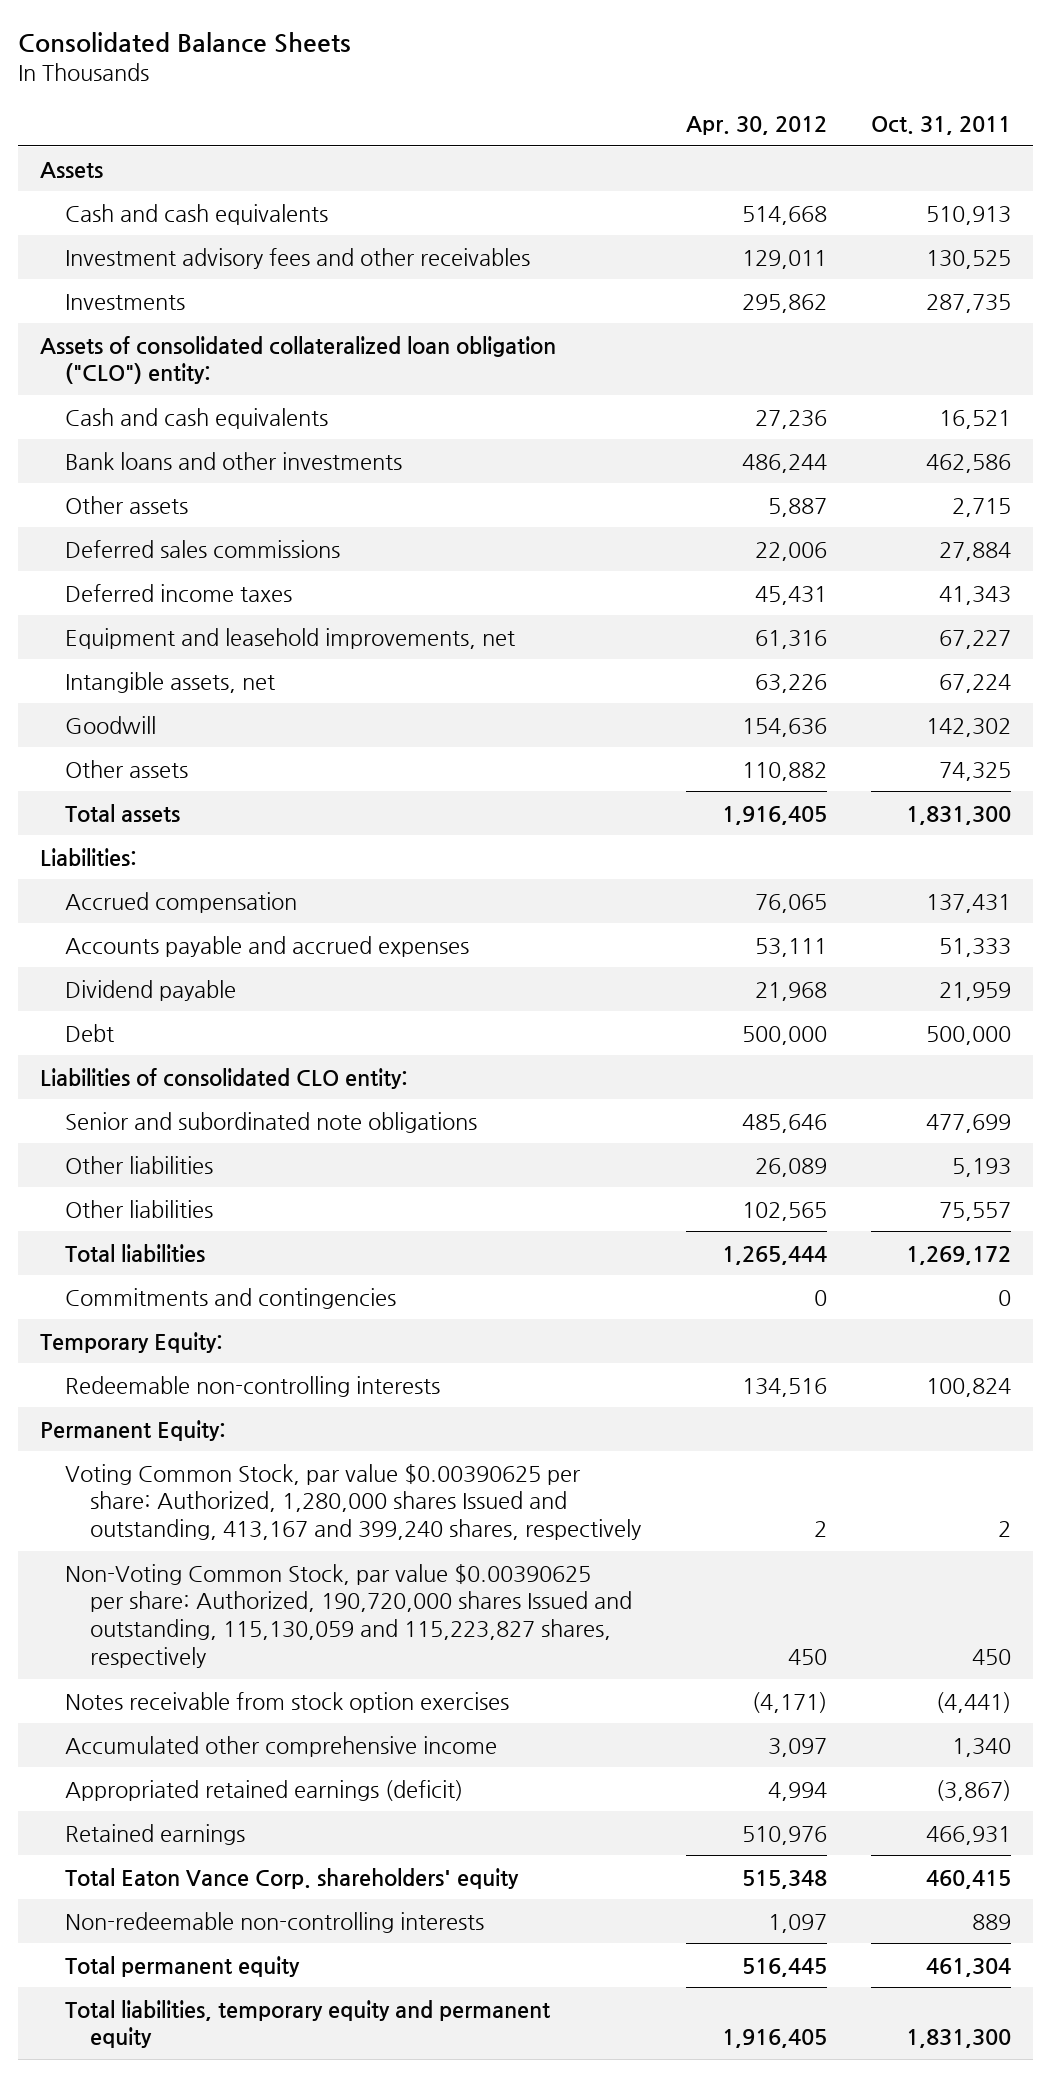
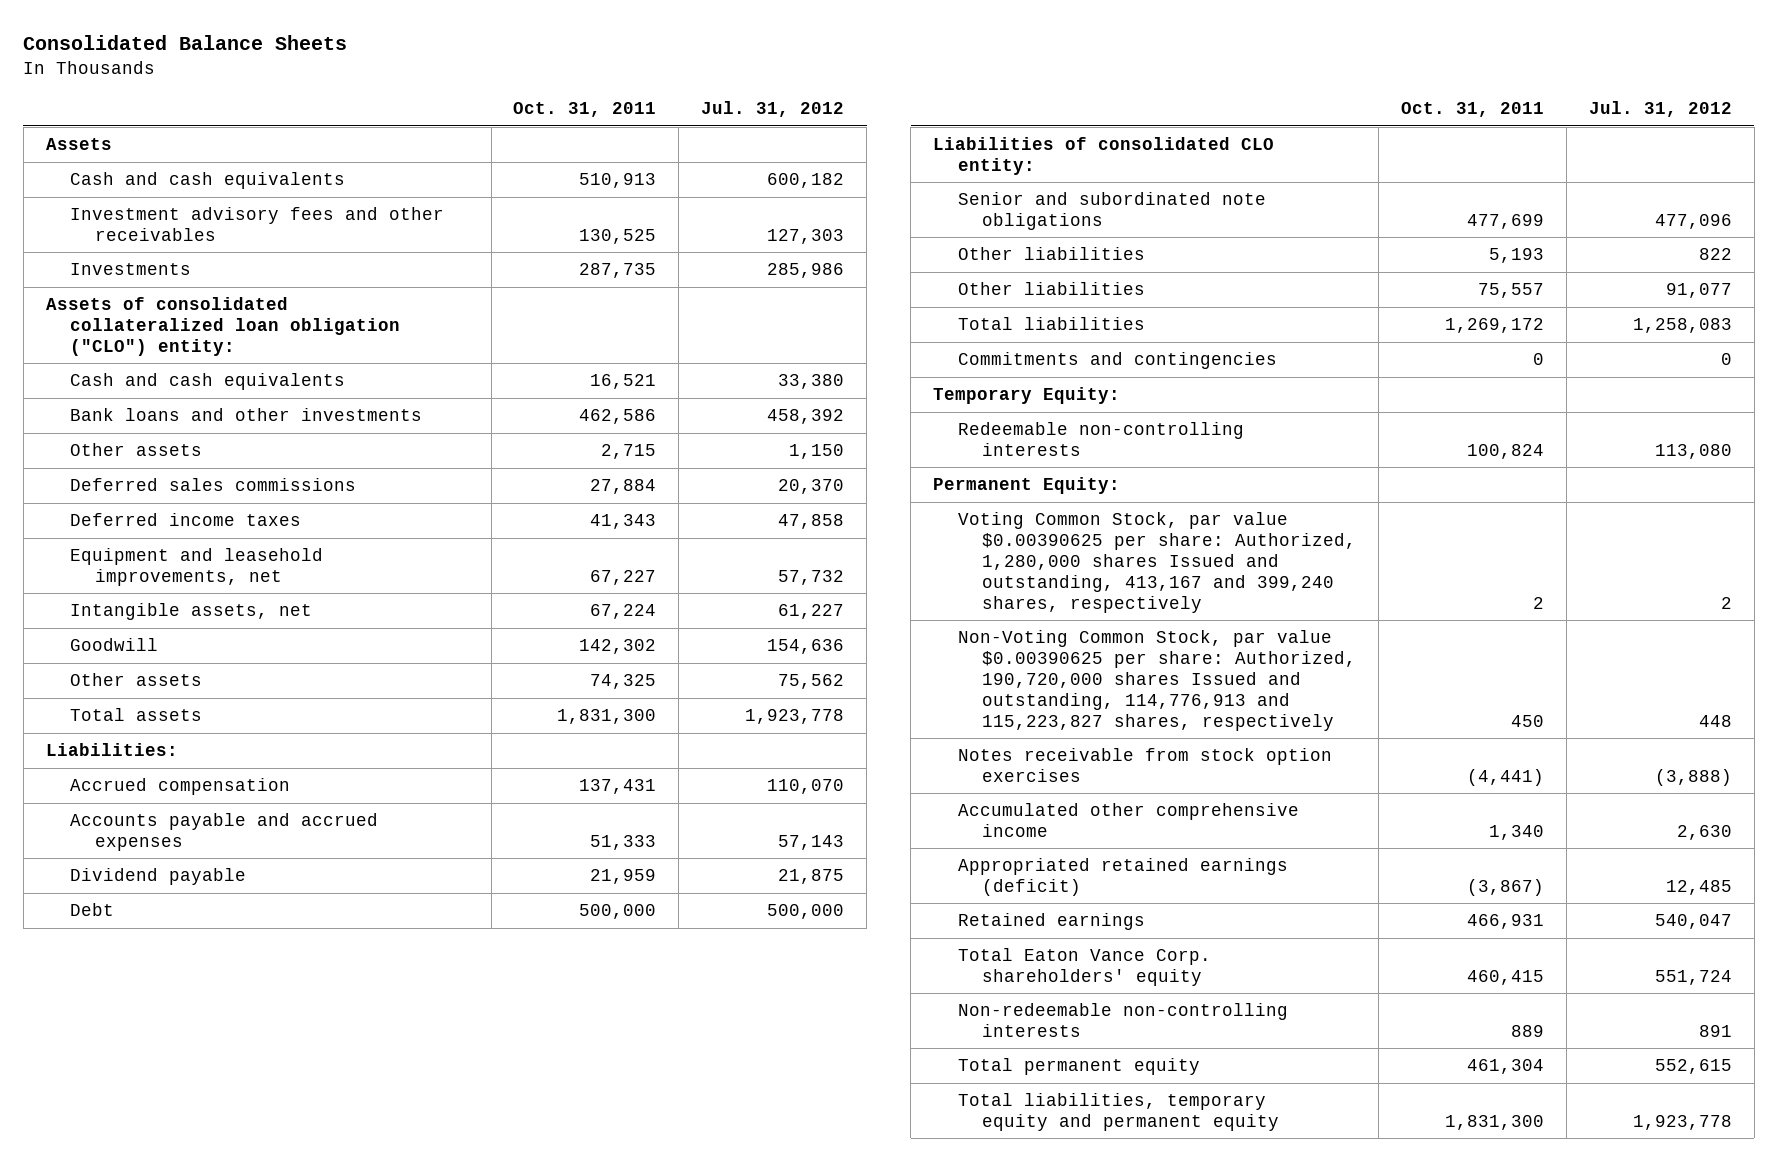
[685,115,827,135] Apr. 30, 2012 -> none
none -> [701,101,845,118] Jul. 31, 2012
[65,1563,633,1668] Non-Voting Common Stock, par value $0.00390625 per share: Authorized, 190,720,000 shares Issued and outstanding, 115,130,059 and 115,223,827 shares, respectively -> [957,630,1357,731] Non-Voting Common Stock, par value $0.00390625 per share: Authorized, 190,720,000 shares Issued and outstanding, 114,776,913 and 115,223,827 shares, respectively

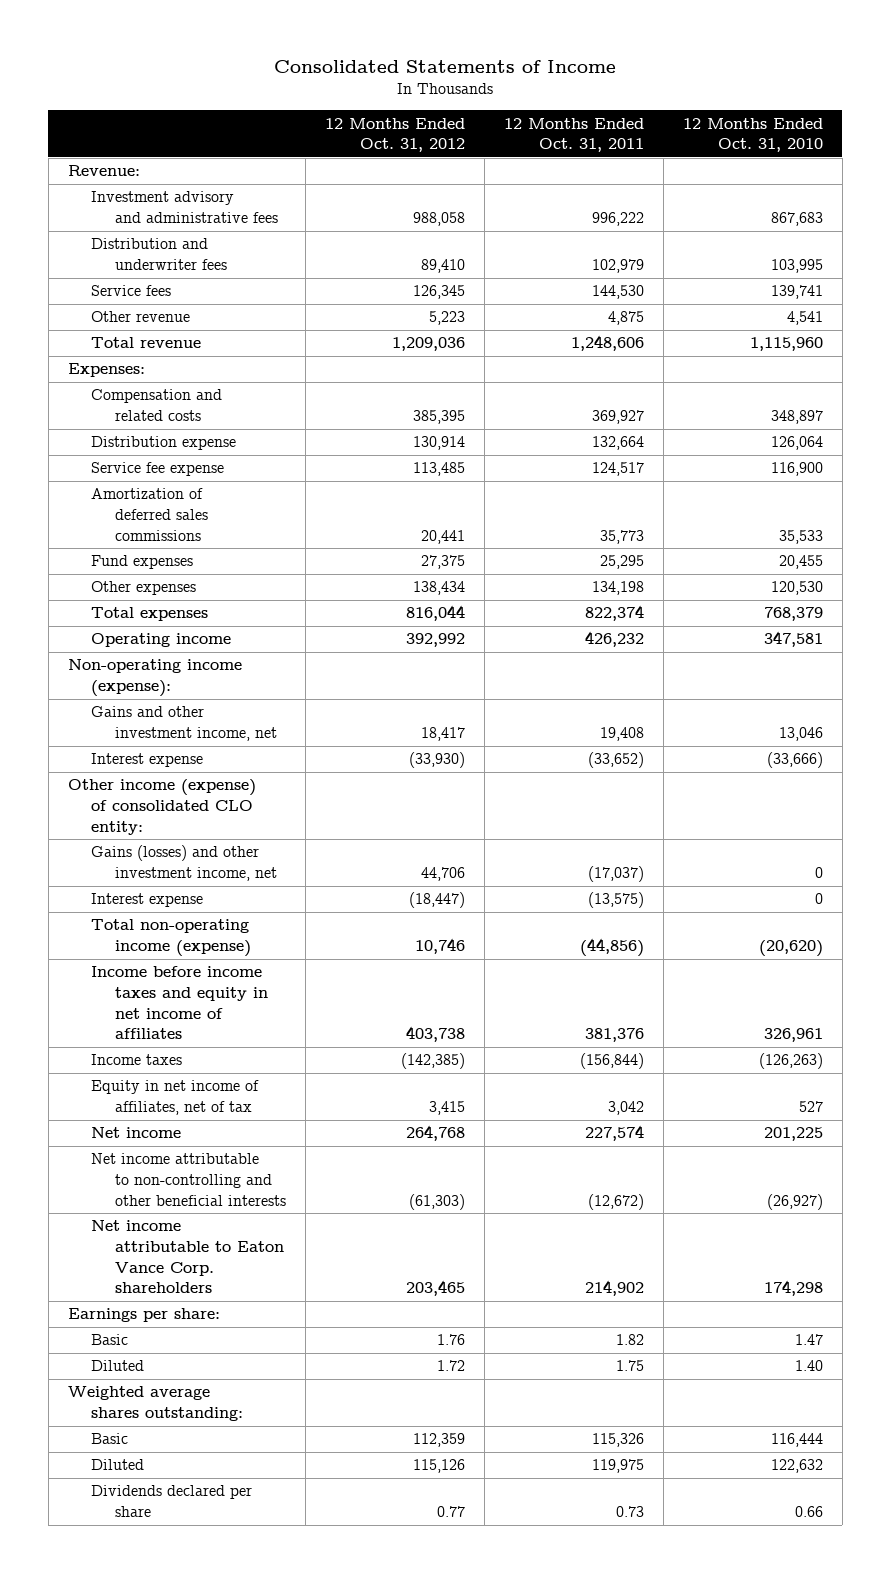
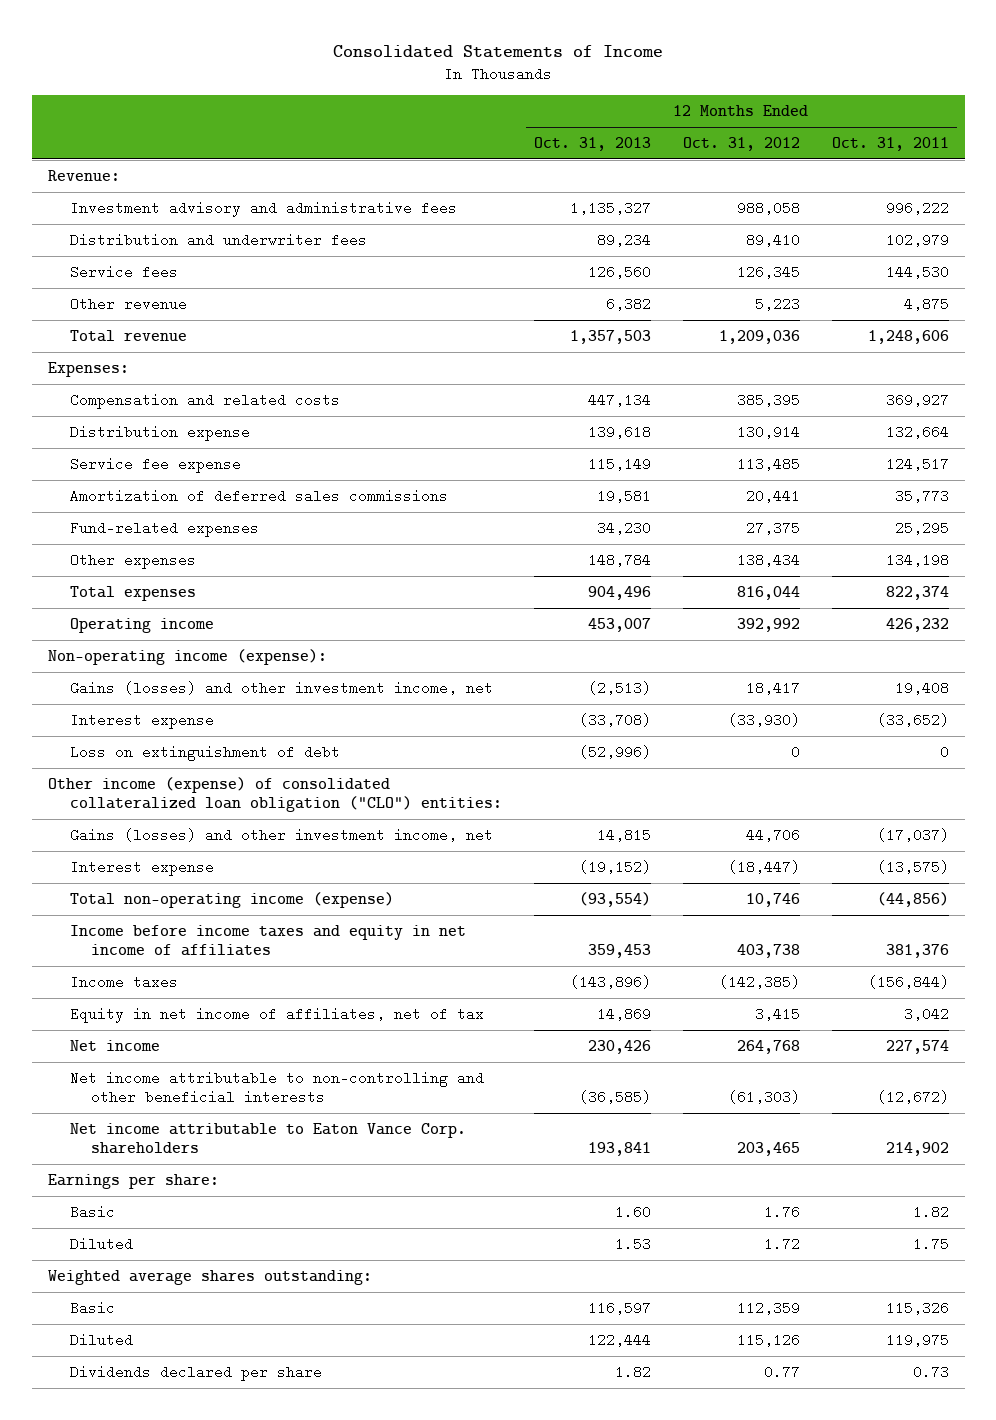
[682,117,823,153] 12 Months Ended Oct. 31, 2010 -> none
none -> [533,136,651,151] Oct. 31, 2013
[91,555,194,570] Fund expenses -> [69,520,259,537] Fund-related expenses
[91,706,277,742] Gains and other investment income, net -> [69,680,493,695] Gains (losses) and other investment income, net
none -> [69,744,340,761] Loss on extinguishment of debt
[67,779,256,835] Other income (expense) of consolidated CLO entity: -> [47,776,502,813] Other income (expense) of consolidated collateralized loan obligation ("CLO") entities:

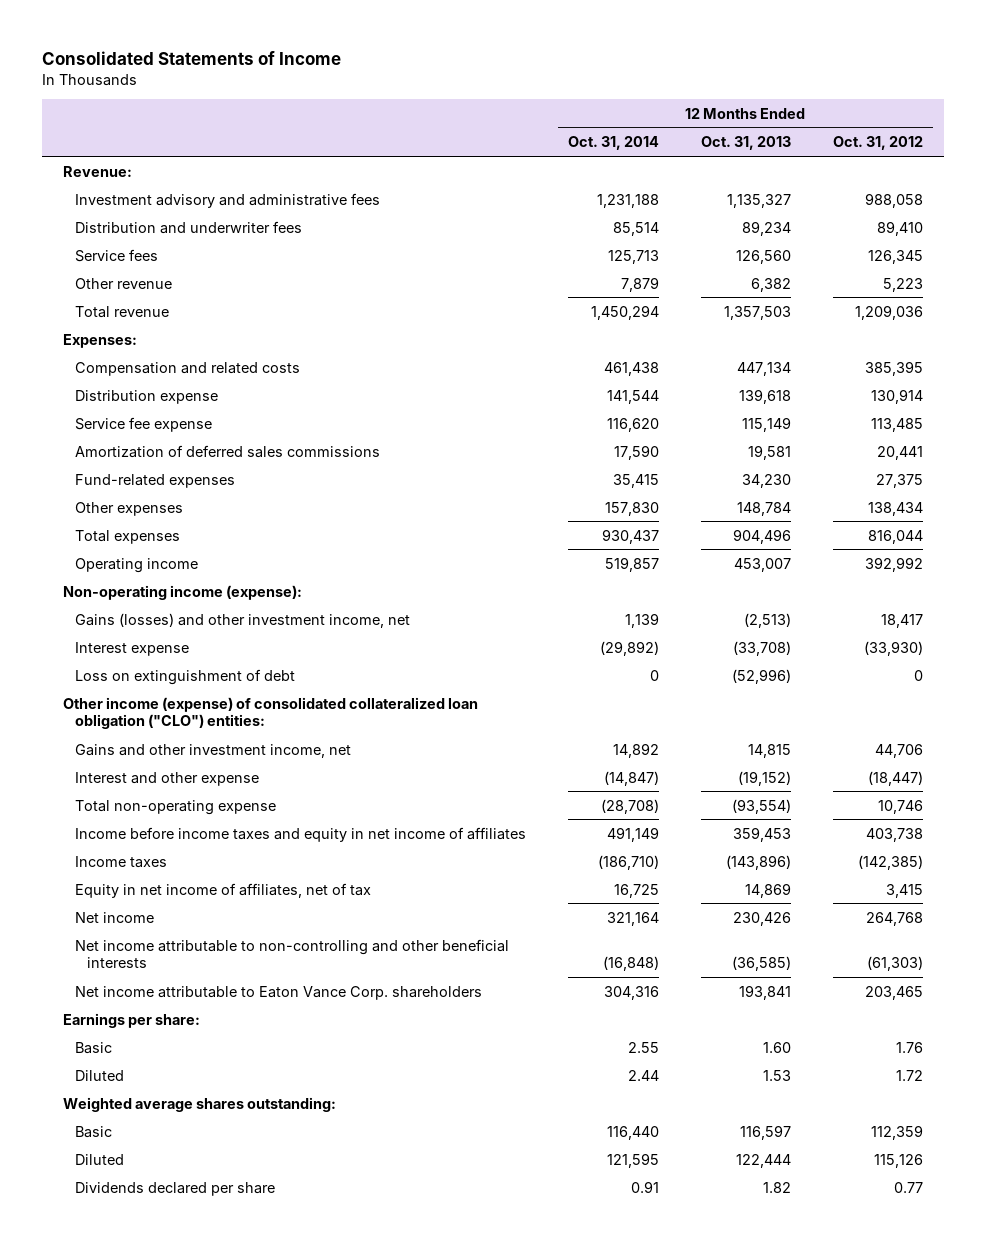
[831,136,949,151] Oct. 31, 2011 -> none
none -> [568,136,660,151] Oct. 31, 2014
[69,827,493,842] Gains (losses) and other investment income, net -> [75,743,352,758] Gains and other investment income, net
[69,859,214,876] Interest expense -> [75,771,260,786] Interest and other expense
[69,891,394,908] Total non-operating income (expense) -> [75,799,277,815] Total non-operating expense

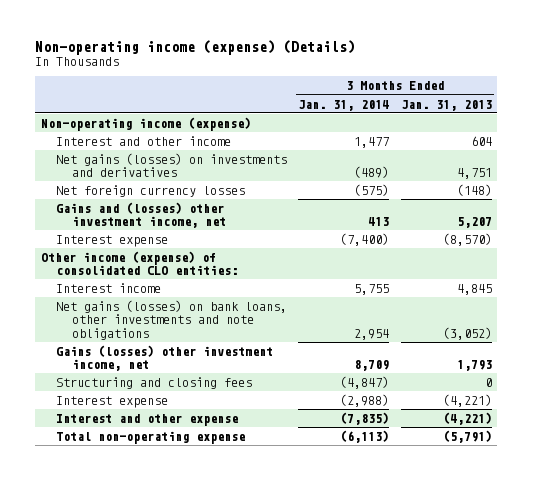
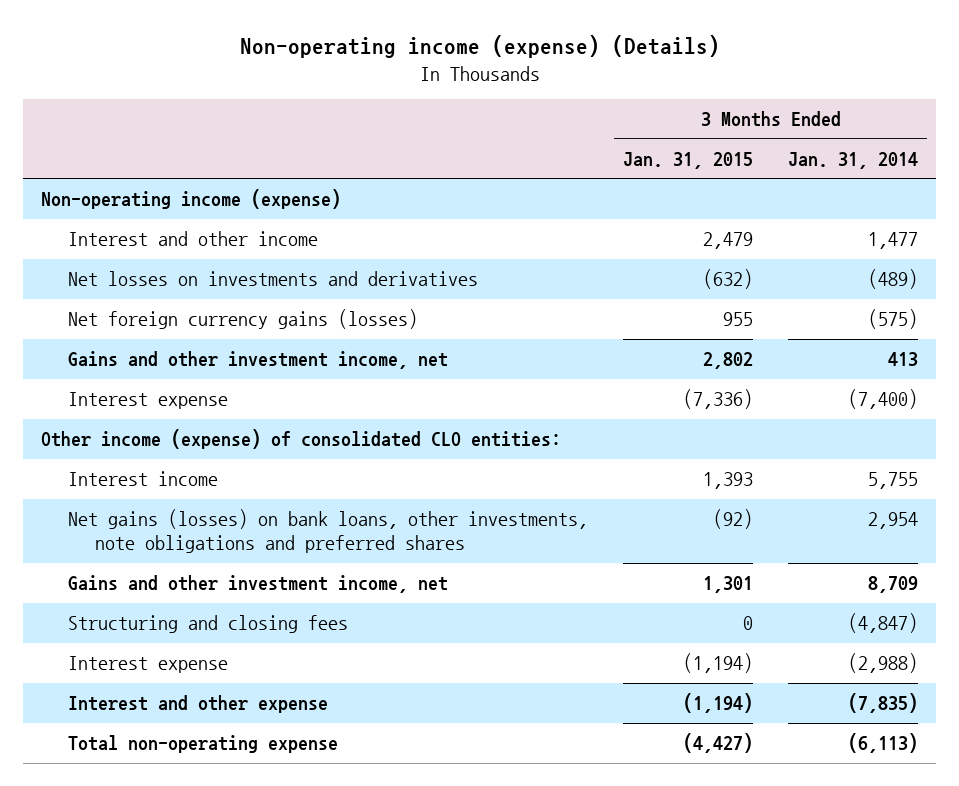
[400,99,492,111] Jan. 31, 2013 -> none
none -> [623,151,754,169] Jan. 31, 2015
[56,152,288,178] Net gains (losses) on investments and derivatives -> [68,271,479,287] Net losses on investments and derivatives
[56,184,246,197] Net foreign currency losses -> [68,309,419,330] Net foreign currency gains (losses)
[56,201,226,229] Gains and (losses) other investment income, net -> [68,351,449,370] Gains and other investment income, net
[56,299,288,340] Net gains (losses) on bank loans, other investments and note obligations -> [68,509,589,554] Net gains (losses) on bank loans, other investments, note obligations and preferred shares
[56,344,274,372] Gains (losses) other investment income, net -> [68,575,449,594] Gains and other investment income, net

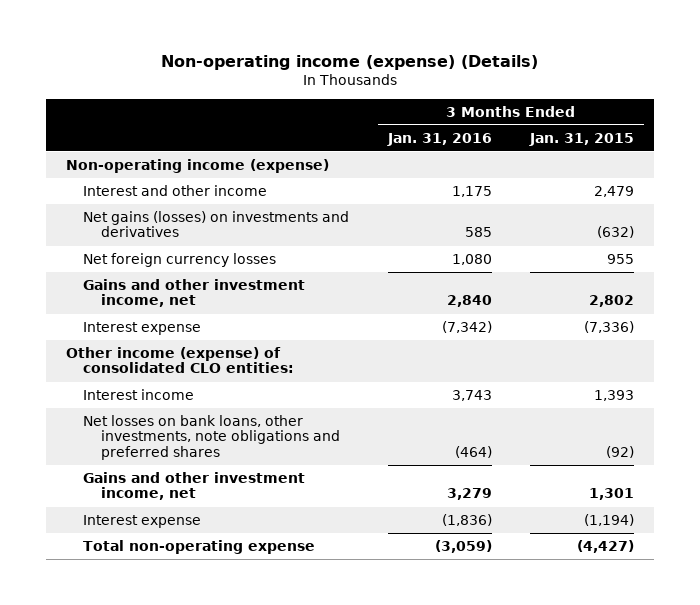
[788,151,919,169] Jan. 31, 2014 -> none
none -> [386,132,492,146] Jan. 31, 2016
[68,271,479,287] Net losses on investments and derivatives -> [83,210,350,238] Net gains (losses) on investments and derivatives
[68,309,419,330] Net foreign currency gains (losses) -> [83,252,277,267] Net foreign currency losses
[68,509,589,554] Net gains (losses) on bank loans, other investments, note obligations and preferred shares -> [83,414,340,461] Net losses on bank loans, other investments, note obligations and preferred shares
[68,615,349,634] Structuring and closing fees -> none
[68,695,329,714] Interest and other expense -> none

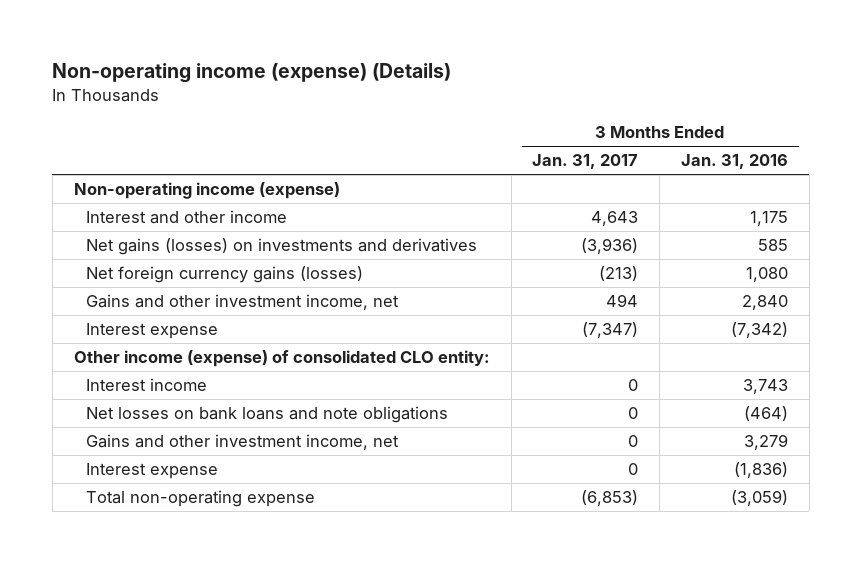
[529,132,635,146] Jan. 31, 2015 -> none
none -> [532,154,639,170] Jan. 31, 2017
[83,252,277,267] Net foreign currency losses -> [86,266,364,284] Net foreign currency gains (losses)
[65,346,295,374] Other income (expense) of consolidated CLO entities: -> [73,350,490,368] Other income (expense) of consolidated CLO entity:
[83,414,340,461] Net losses on bank loans, other investments, note obligations and preferred shares -> [86,406,449,424] Net losses on bank loans and note obligations

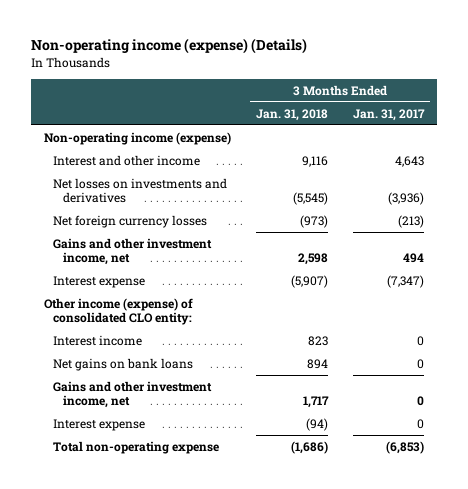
[681,154,789,170] Jan. 31, 2016 -> none
none -> [255,108,328,121] Jan. 31, 2018
[86,238,478,256] Net gains (losses) on investments and derivatives -> [53,177,228,204] Net losses on investments and derivatives
[86,266,364,284] Net foreign currency gains (losses) -> [53,214,208,228] Net foreign currency losses
[86,406,449,424] Net losses on bank loans and note obligations -> [53,357,194,371] Net gains on bank loans

